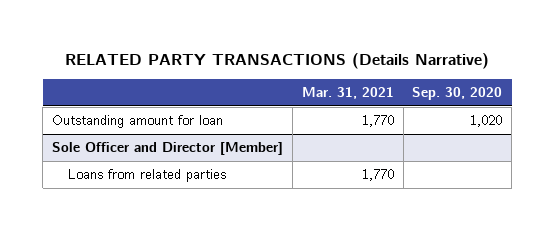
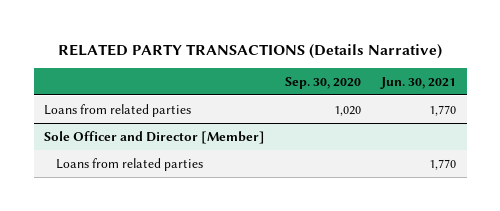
[301,87,394,100] Mar. 31, 2021 -> none
none -> [380,76,457,89] Jun. 30, 2021
[52,115,224,129] Outstanding amount for loan -> [43,103,191,117] Loans from related parties

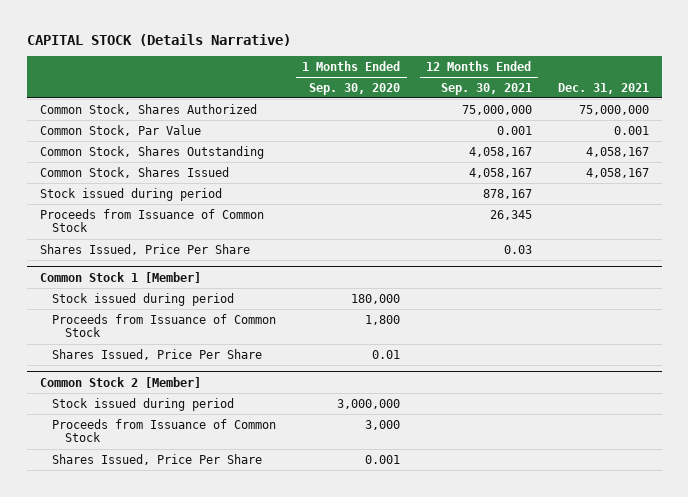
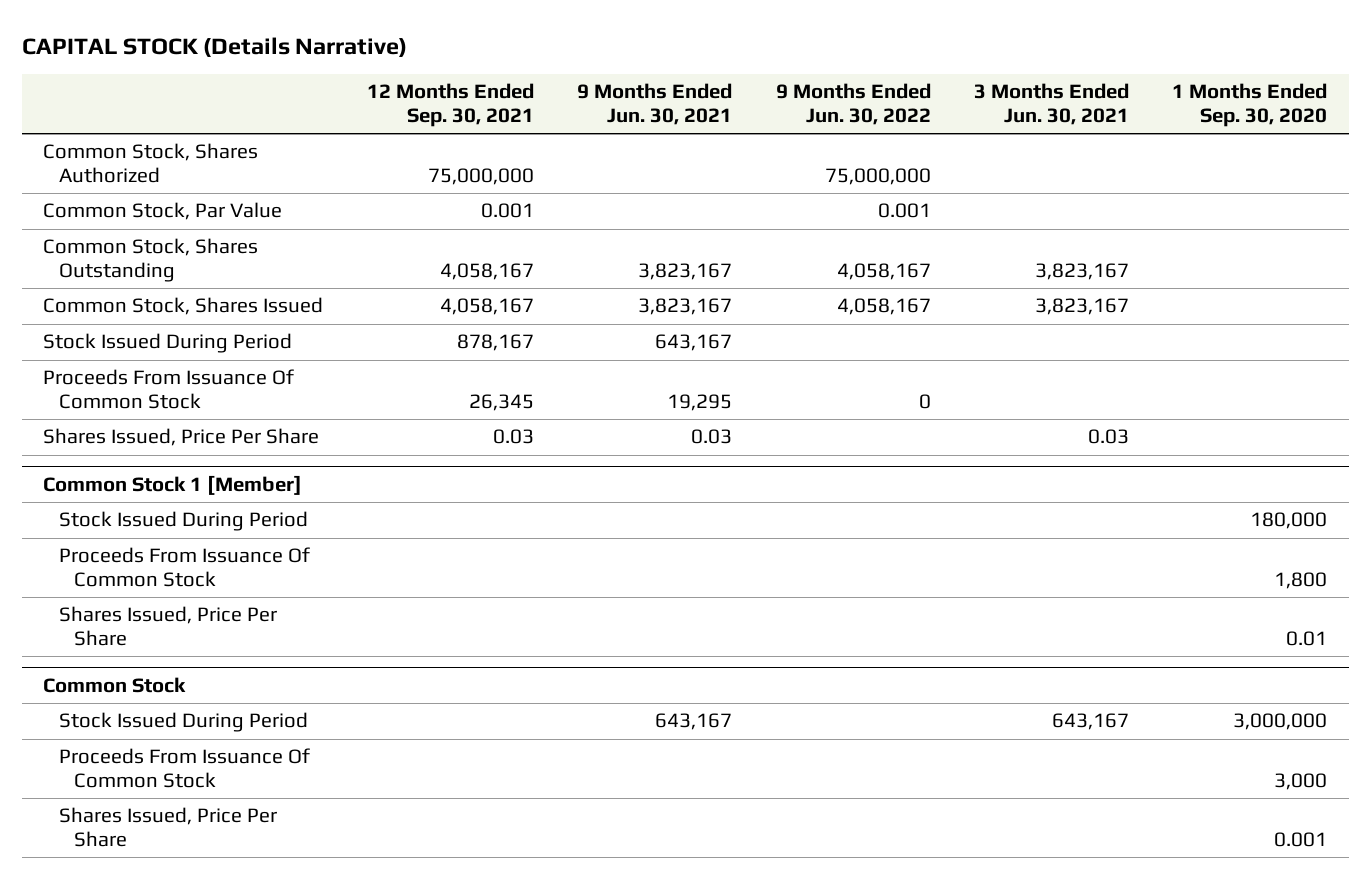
[557,82,649,94] Dec. 31, 2021 -> none
none -> [577,83,733,126] 9 Months Ended Jun. 30, 2021
none -> [775,83,931,126] 9 Months Ended Jun. 30, 2022
none -> [974,83,1130,126] 3 Months Ended Jun. 30, 2021
[39,187,222,201] Stock issued during period -> [43,333,293,354] Stock Issued During Period
[39,208,264,233] Proceeds from Issuance of Common Stock -> [43,369,295,410] Proceeds From Issuance Of Common Stock
[52,292,235,306] Stock issued during period -> [58,511,308,532] Stock Issued During Period
[52,313,277,338] Proceeds from Issuance of Common Stock -> [58,547,310,588] Proceeds From Issuance Of Common Stock
[39,376,201,388] Common Stock 2 [Member] -> [43,677,187,694] Common Stock
[52,397,235,411] Stock issued during period -> [58,712,308,733] Stock Issued During Period
[52,418,277,443] Proceeds from Issuance of Common Stock -> [58,748,310,789] Proceeds From Issuance Of Common Stock

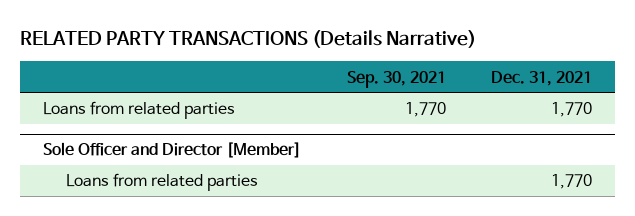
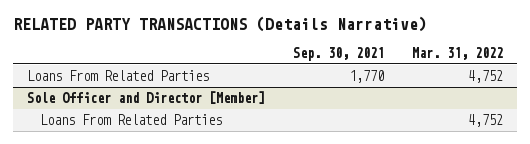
[491,70,593,86] Dec. 31, 2021 -> none
none -> [411,46,503,60] Mar. 31, 2022
[43,101,236,120] Loans from related parties -> [26,70,209,82] Loans From Related Parties
[66,173,259,192] Loans from related parties -> [39,114,222,126] Loans From Related Parties

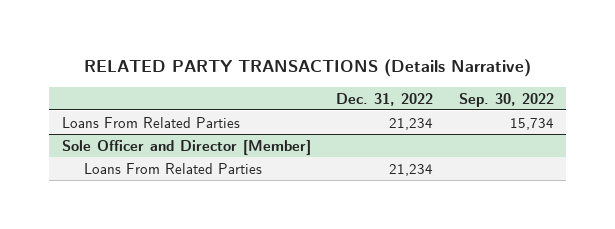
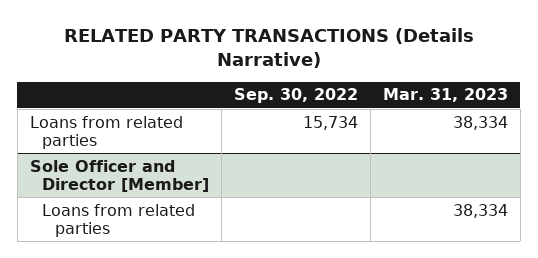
[336,92,434,106] Dec. 31, 2022 -> none
none -> [382,88,508,103] Mar. 31, 2023
[61,116,240,128] Loans From Related Parties -> [29,115,183,149] Loans from related parties
[84,162,263,174] Loans From Related Parties -> [42,203,196,237] Loans from related parties

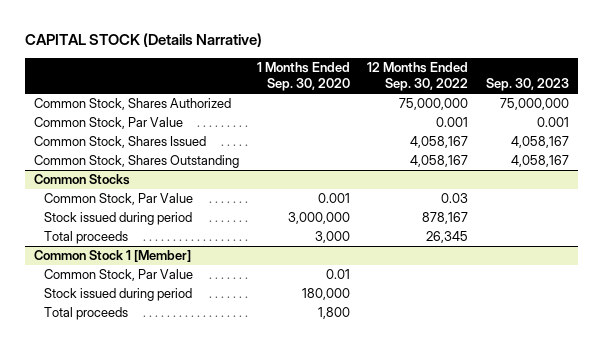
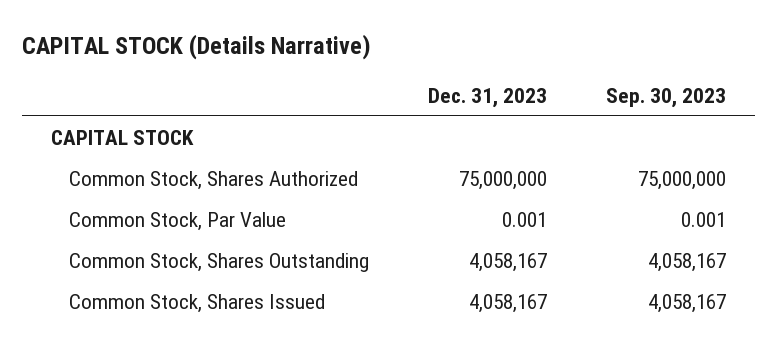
[256,62,350,92] 1 Months Ended Sep. 30, 2020 -> none
[367,62,469,92] 12 Months Ended Sep. 30, 2022 -> none
none -> [427,87,547,108] Dec. 31, 2023
none -> [51,129,195,145] CAPITAL STOCK
[33,174,130,186] Common Stocks -> none
[43,193,193,206] Common Stock, Par Value -> none
[43,212,192,226] Stock issued during period -> none
[43,231,128,245] Total proceeds -> none
[33,250,191,263] Common Stock 1 [Member] -> none
[43,269,193,282] Common Stock, Par Value -> none
[43,288,192,302] Stock issued during period -> none
[43,307,128,321] Total proceeds -> none
[33,136,206,149] Common Stock, Shares Issued -> [69,293,326,313] Common Stock, Shares Issued

